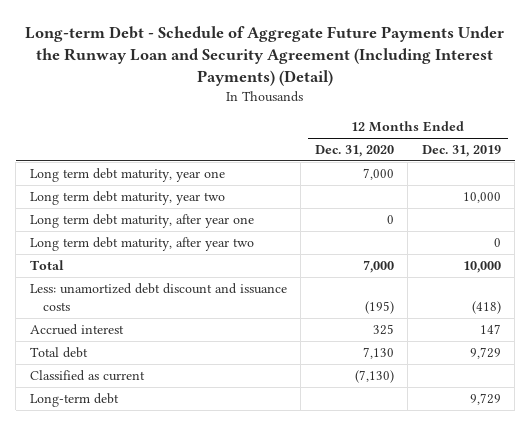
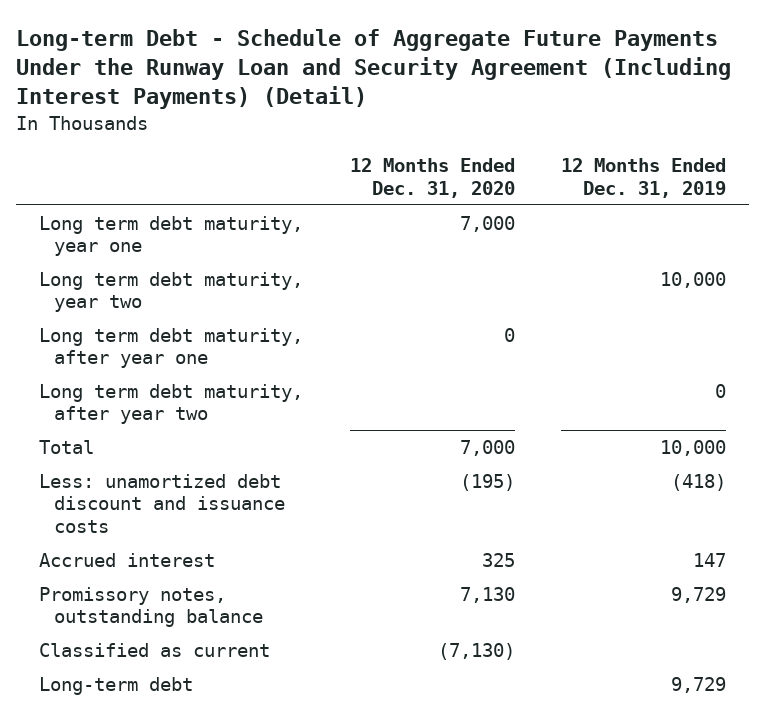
[29,346,88,358] Total debt -> [39,586,264,628] Promissory notes, outstanding balance

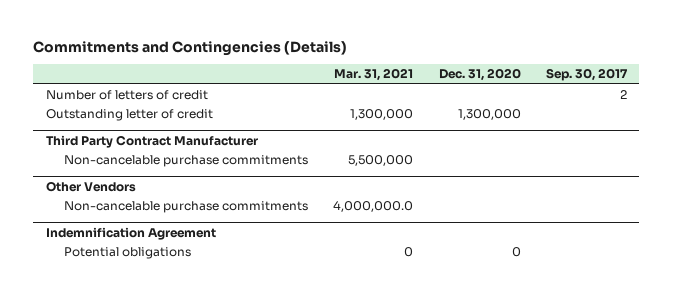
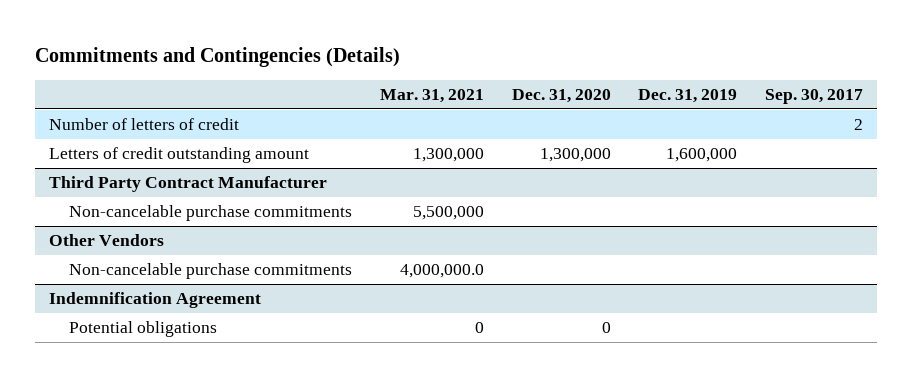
none -> [638,88,738,103] Dec. 31, 2019
[45,109,213,122] Outstanding letter of credit -> [49,147,310,164] Letters of credit outstanding amount

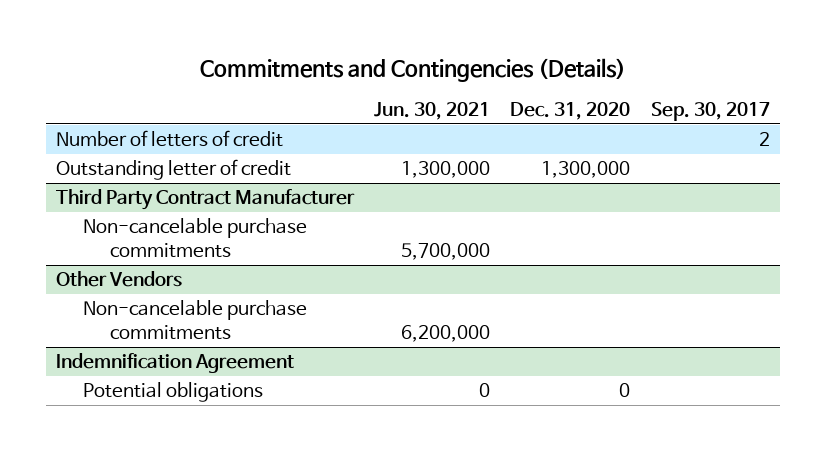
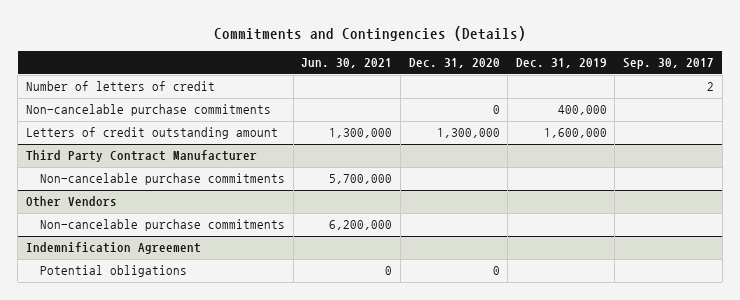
none -> [515,58,607,69] Dec. 31, 2019
none -> [26,104,272,117] Non-cancelable purchase commitments
[56,159,292,181] Outstanding letter of credit -> [26,127,279,140] Letters of credit outstanding amount

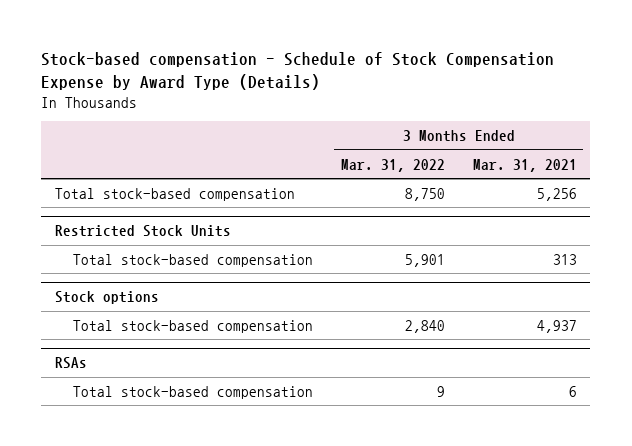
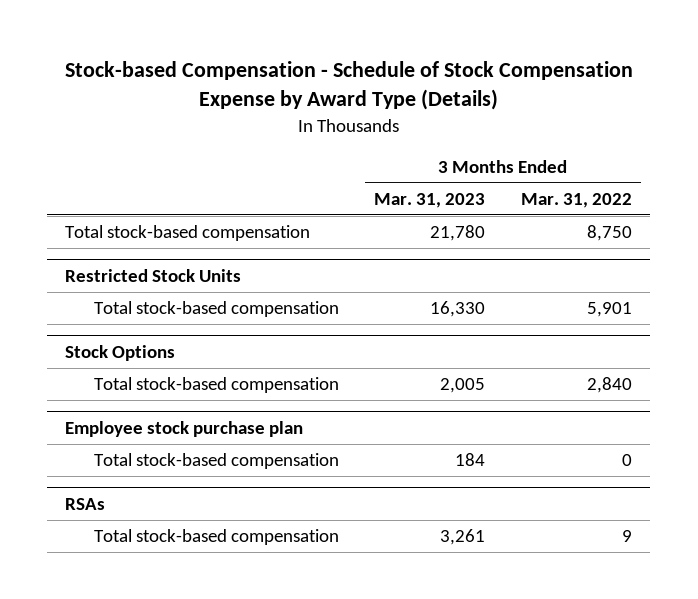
[41,52,555,90] Stock-based compensation - Schedule of Stock Compensation Expense by Award Type (Details) -> [64,60,633,111] Stock-based Compensation - Schedule of Stock Compensation Expense by Award Type (Details)
[472,158,577,172] Mar. 31, 2021 -> none
none -> [374,192,486,208] Mar. 31, 2023
[55,291,160,305] Stock options -> [65,345,176,362] Stock Options
none -> [65,421,304,438] Employee stock purchase plan
none -> [93,453,339,470] Total stock-based compensation

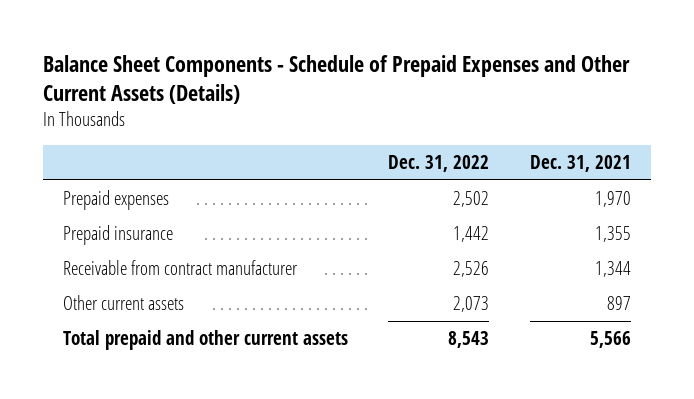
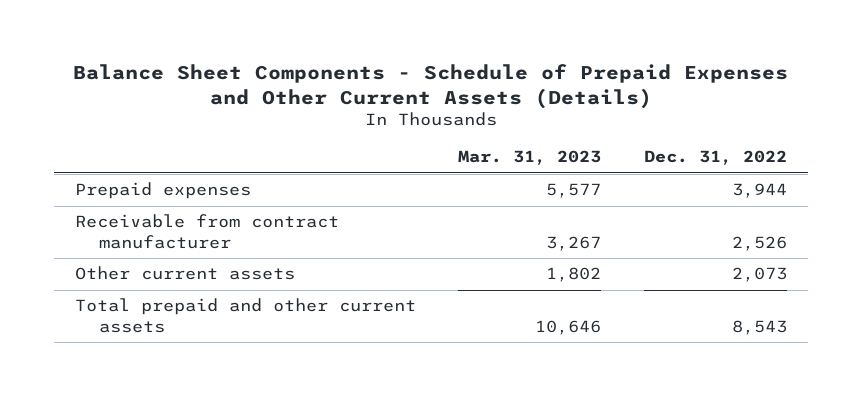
[529,154,631,172] Dec. 31, 2021 -> none
none -> [458,150,602,166] Mar. 31, 2023
[62,224,173,245] Prepaid insurance -> none
[453,190,490,207] 2,502 -> [731,183,787,199] 3,944

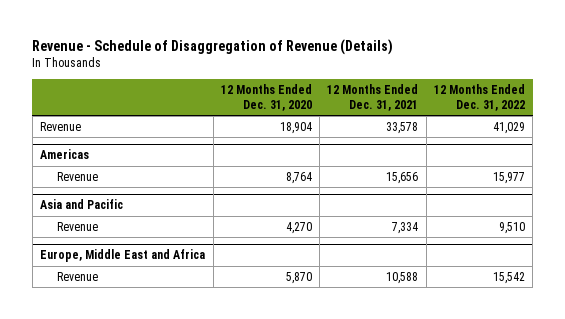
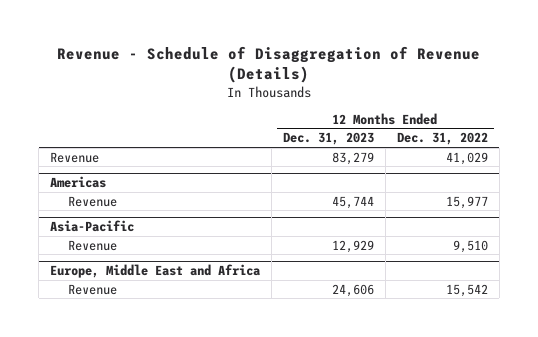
[220,84,312,111] 12 Months Ended Dec. 31, 2020 -> none
[327,84,419,111] 12 Months Ended Dec. 31, 2021 -> none
none -> [283,132,375,146] Dec. 31, 2023
[40,199,124,210] Asia and Pacific -> [50,220,135,233] Asia-Pacific

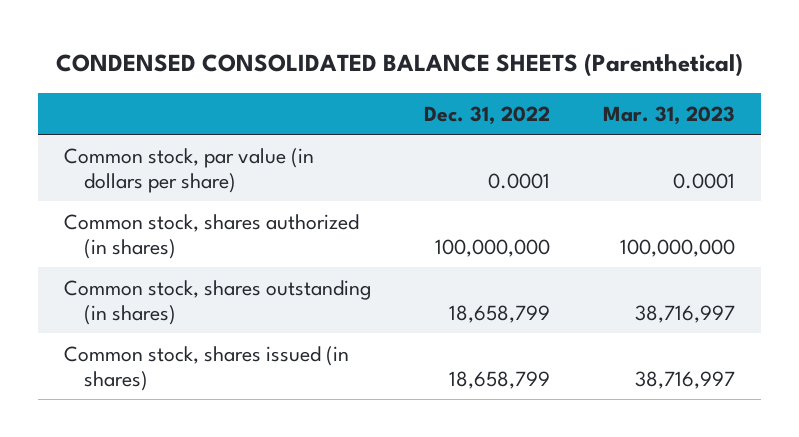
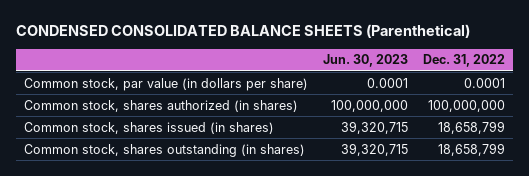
[602,105,735,125] Mar. 31, 2023 -> none
none -> [323,54,409,68] Jun. 30, 2023
[64,279,372,325] Common stock, shares outstanding (in shares) -> [24,143,306,157] Common stock, shares outstanding (in shares)

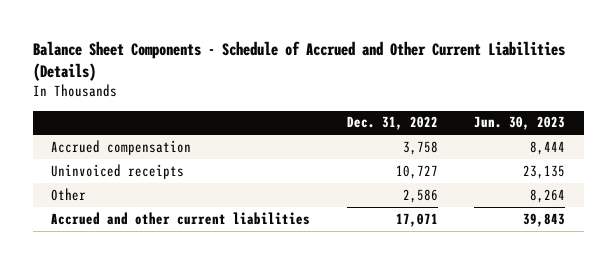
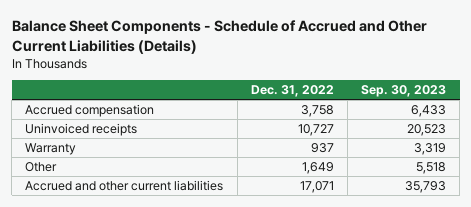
[474,116,566,131] Jun. 30, 2023 -> none
none -> [360,85,446,98] Sep. 30, 2023
none -> [25,143,77,156] Warranty
[402,188,438,203] 2,586 -> [301,162,334,175] 1,649

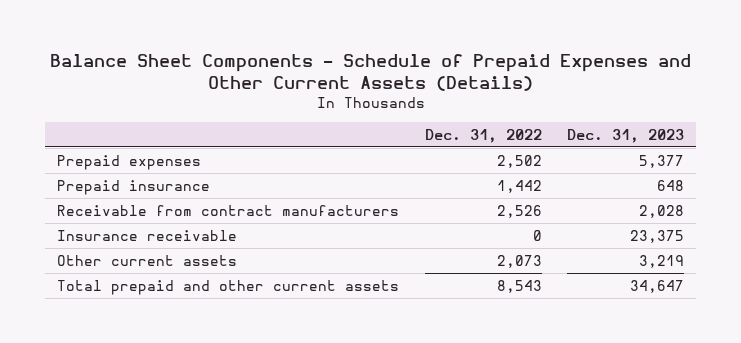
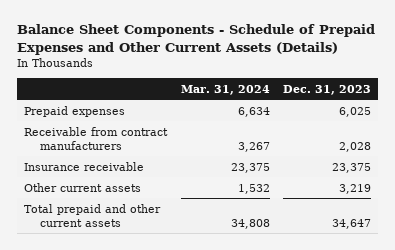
[424,128,542,143] Dec. 31, 2022 -> none
none -> [180,84,270,95] Mar. 31, 2024
[57,179,211,195] Prepaid insurance -> none
[638,154,684,168] 5,377 -> [339,106,372,117] 6,025

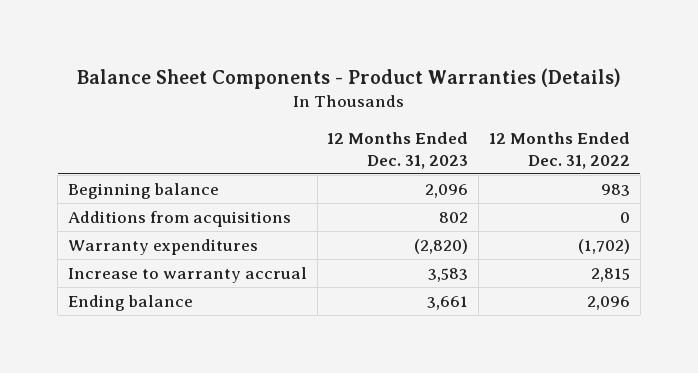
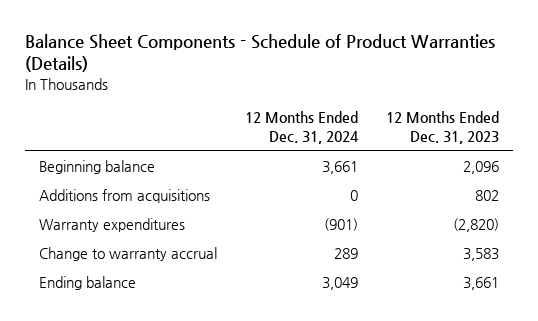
[76,68,621,90] Balance Sheet Components - Product Warranties (Details) -> [25,34,496,73] Balance Sheet Components - Schedule of Product Warranties (Details)
[489,132,631,169] 12 Months Ended Dec. 31, 2022 -> none
none -> [245,111,360,144] 12 Months Ended Dec. 31, 2024
[67,266,307,283] Increase to warranty accrual -> [39,246,218,261] Change to warranty accrual

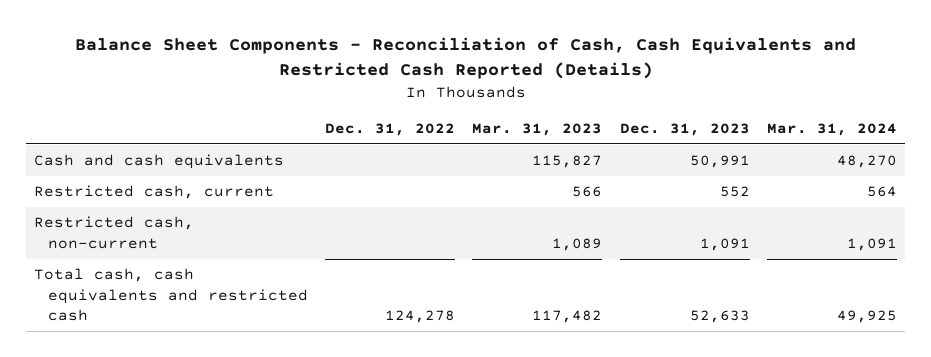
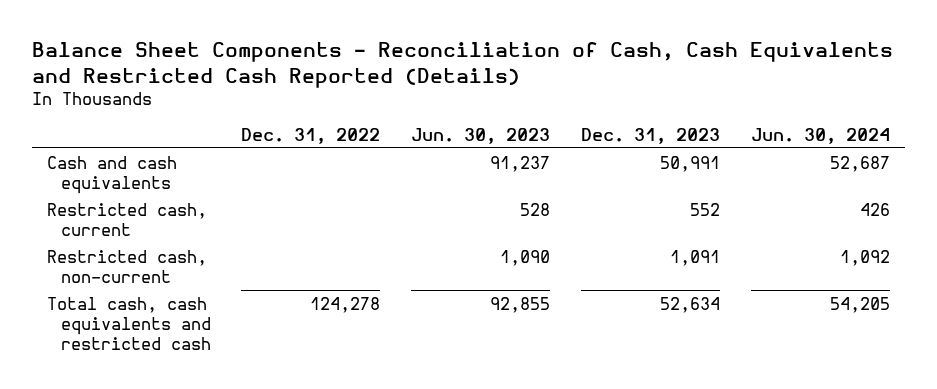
[472,122,603,136] Mar. 31, 2023 -> none
[766,122,897,136] Mar. 31, 2024 -> none
none -> [411,127,551,144] Jun. 30, 2023
none -> [750,127,890,144] Jun. 30, 2024
[689,310,750,324] 52,633 -> [659,296,720,313] 52,634

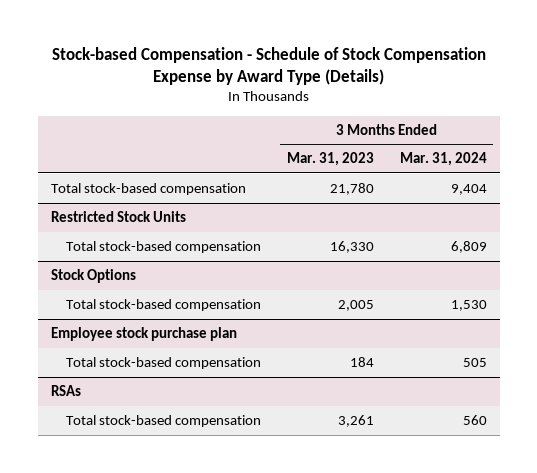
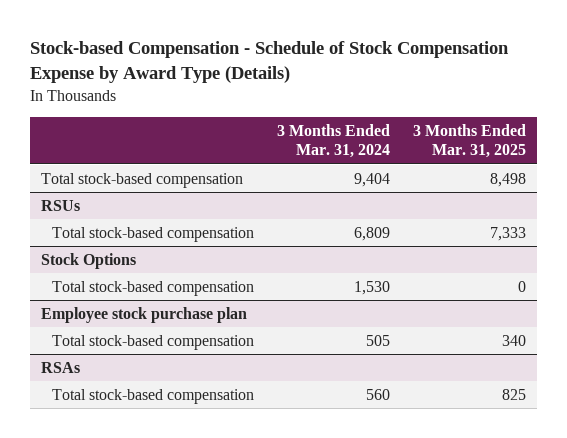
[286,152,374,167] Mar. 31, 2023 -> none
none -> [412,123,526,159] 3 Months Ended Mar. 31, 2025
[50,210,186,222] Restricted Stock Units -> [41,199,81,211] RSUs

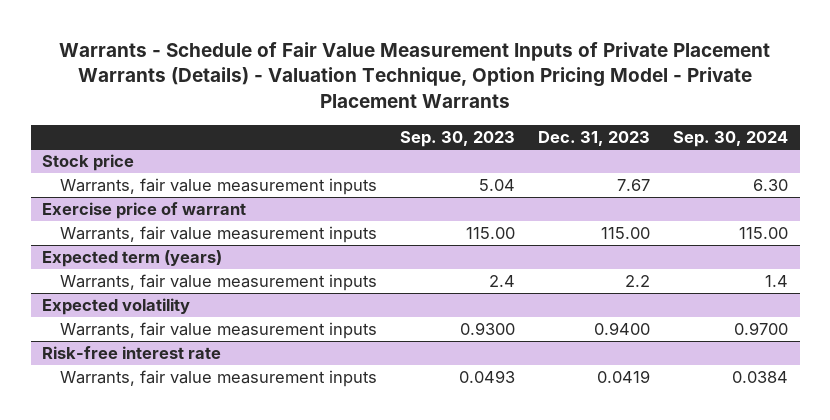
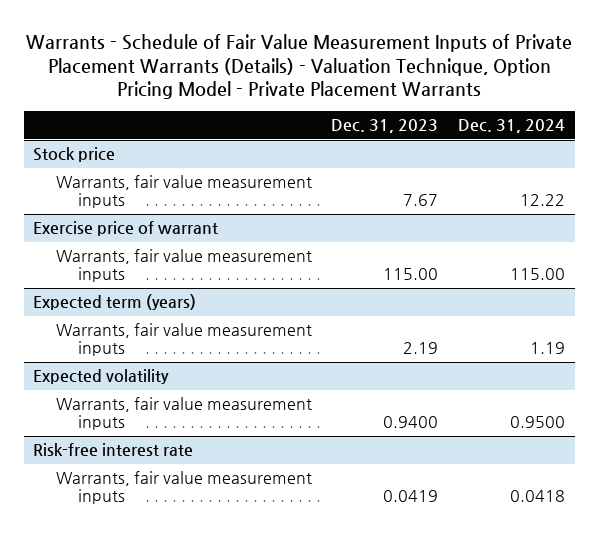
[400,130,516,147] Sep. 30, 2023 -> none
[673,130,789,147] Sep. 30, 2024 -> none
none -> [457,119,565,134] Dec. 31, 2024
[625,274,651,287] 2.2 -> [403,342,439,355] 2.19

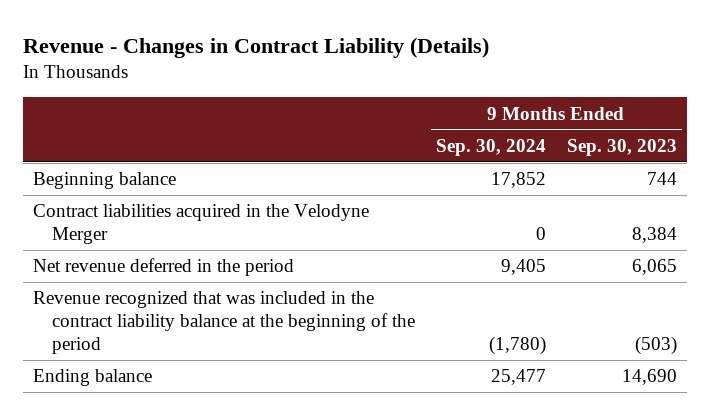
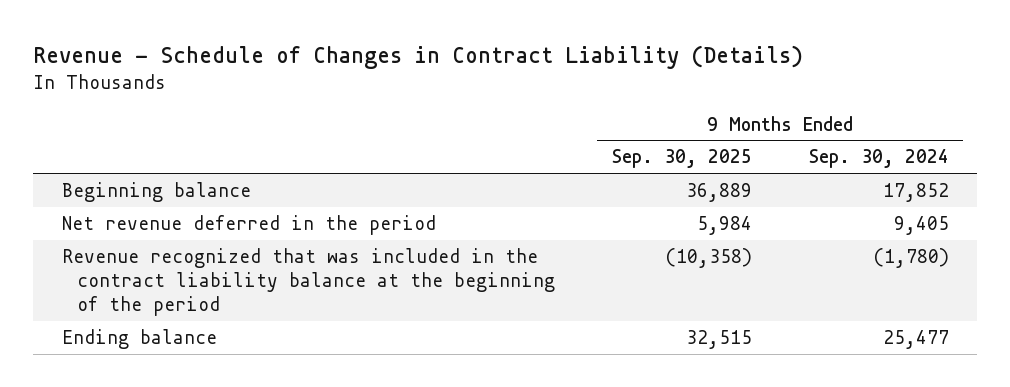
[22,36,489,58] Revenue - Changes in Contract Liability (Details) -> [33,44,804,69] Revenue - Schedule of Changes in Contract Liability (Details)
[566,138,677,156] Sep. 30, 2023 -> none
none -> [611,149,752,169] Sep. 30, 2025
[33,204,370,245] Contract liabilities acquired in the Velodyne Merger -> none

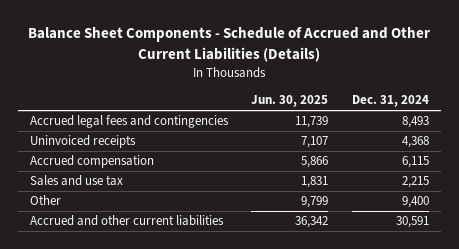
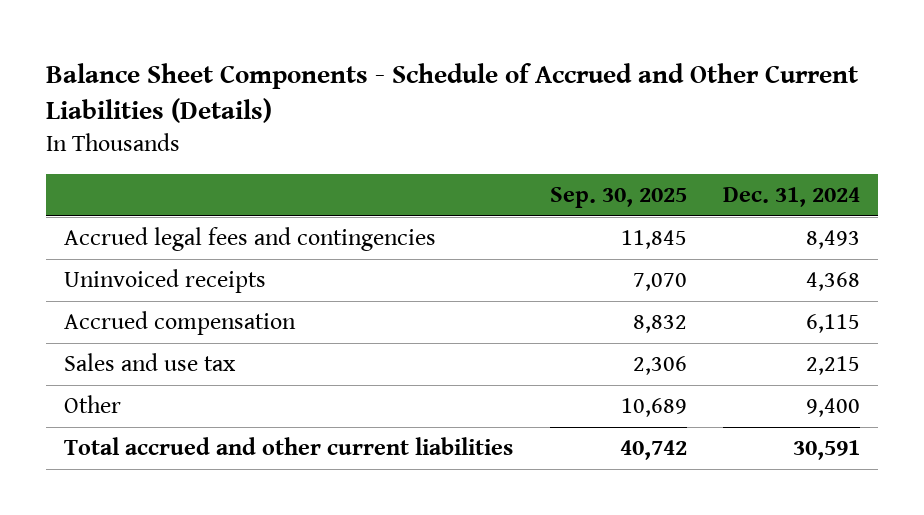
[251,95,329,108] Jun. 30, 2025 -> none
none -> [549,187,687,209] Sep. 30, 2025
[29,215,224,227] Accrued and other current liabilities -> [64,437,514,456] Total accrued and other current liabilities

